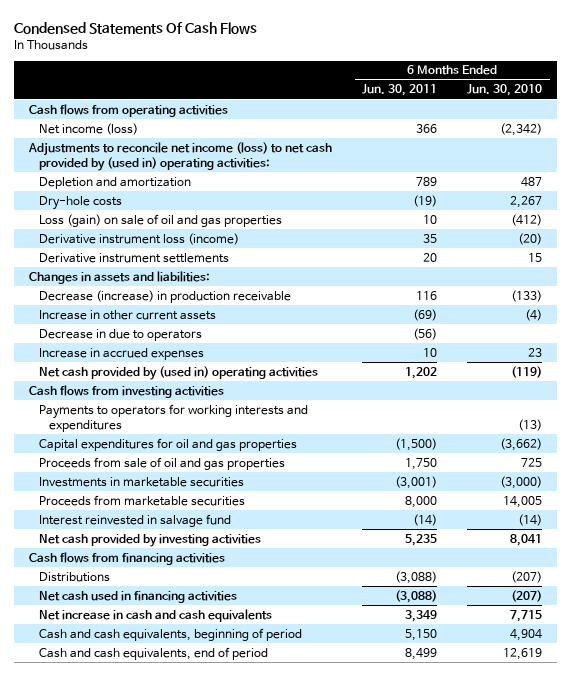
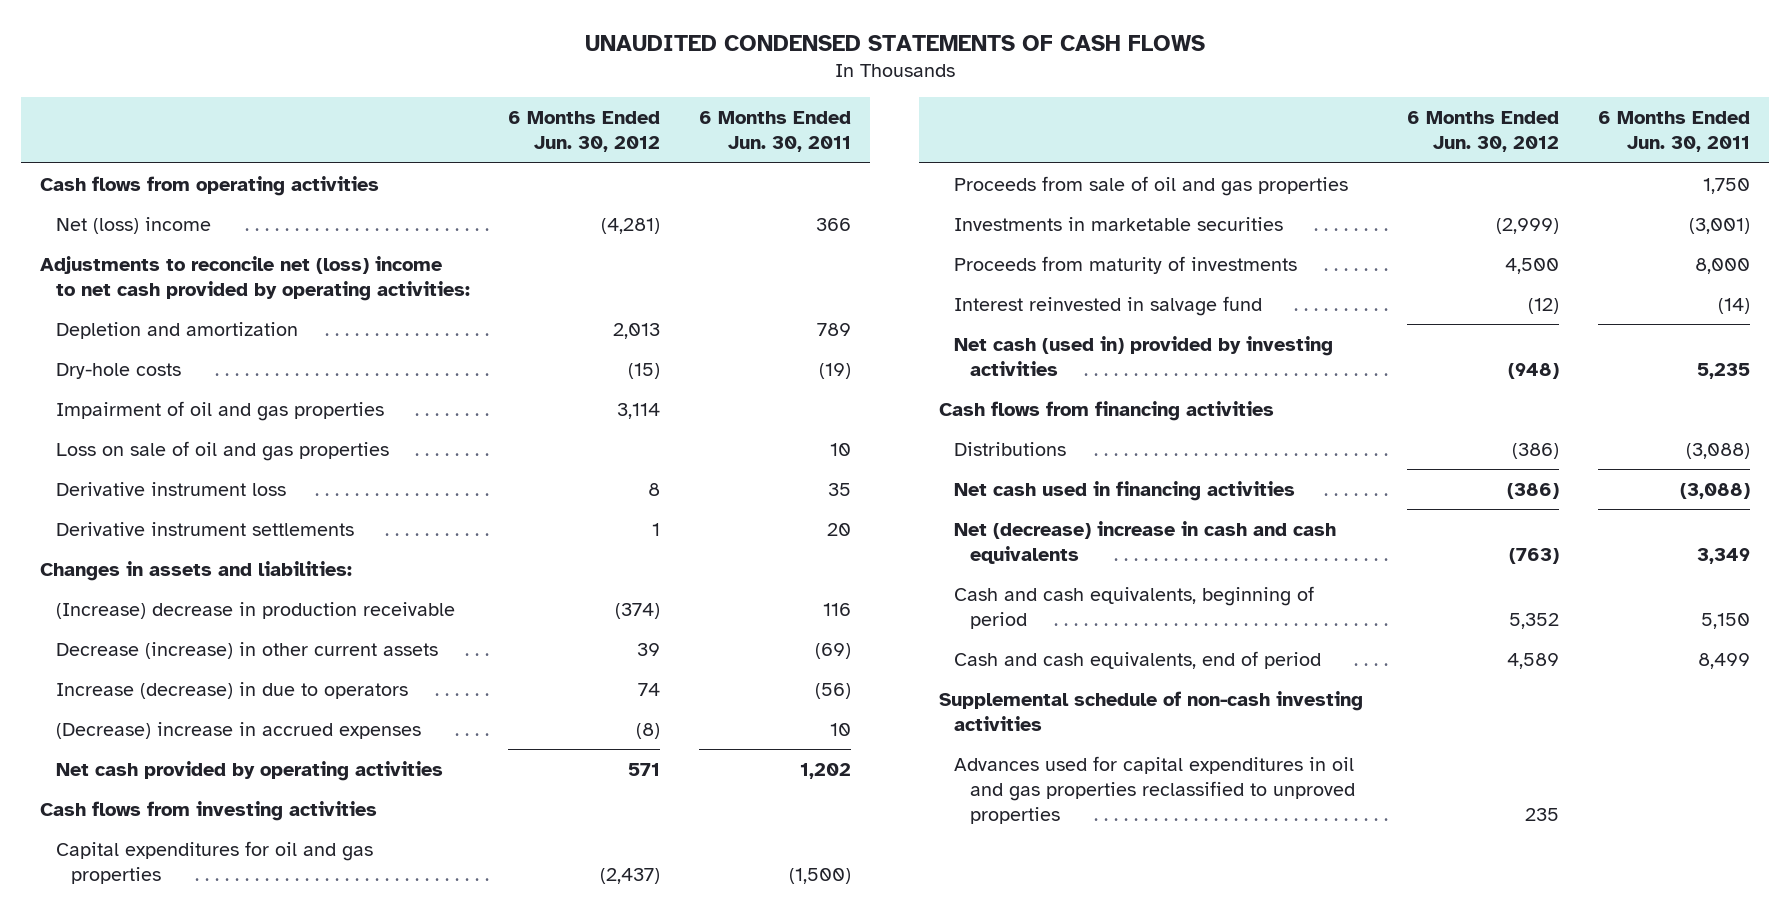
[13,21,257,34] Condensed Statements Of Cash Flows -> [584,34,1205,51] UNAUDITED CONDENSED STATEMENTS OF CASH FLOWS
[467,84,543,97] Jun. 30, 2010 -> none
none -> [508,110,661,152] 6 Months Ended Jun. 30, 2012
[39,122,139,135] Net income (loss) -> [55,216,211,234] Net (loss) income
[28,141,333,171] Adjustments to reconcile net income (loss) to net cash provided by (used in) operating activities: -> [39,255,470,301] Adjustments to reconcile net (loss) income to net cash provided by operating activities:
none -> [55,400,384,421] Impairment of oil and gas properties
[39,213,283,227] Loss (gain) on sale of oil and gas properties -> [55,440,389,461] Loss on sale of oil and gas properties
[39,232,240,245] Derivative instrument loss (income) -> [55,481,286,496] Derivative instrument loss
[39,289,292,303] Decrease (increase) in production receivable -> [55,601,455,619] (Increase) decrease in production receivable
[39,309,217,320] Increase in other current assets -> [55,641,438,659] Decrease (increase) in other current assets
[39,328,203,341] Decrease in due to operators -> [55,681,408,699] Increase (decrease) in due to operators
[39,347,205,360] Increase in accrued expenses -> [55,721,421,739] (Decrease) increase in accrued expenses
[39,365,319,380] Net cash provided by (used in) operating activities -> [55,760,443,781] Net cash provided by operating activities
[39,403,309,432] Payments to operators for working interests and expenditures -> none
[39,494,246,506] Proceeds from marketable securities -> [954,255,1298,274] Proceeds from maturity of investments
[39,533,262,547] Net cash provided by investing activities -> [954,335,1334,376] Net cash (used in) provided by investing activities
[39,608,273,622] Net increase in cash and cash equivalents -> [954,520,1337,564] Net (decrease) increase in cash and cash equivalents
none -> [938,690,1363,731] Supplemental schedule of non-cash investing activities
none -> [954,755,1356,825] Advances used for capital expenditures in oil and gas properties reclassified to unproved properties

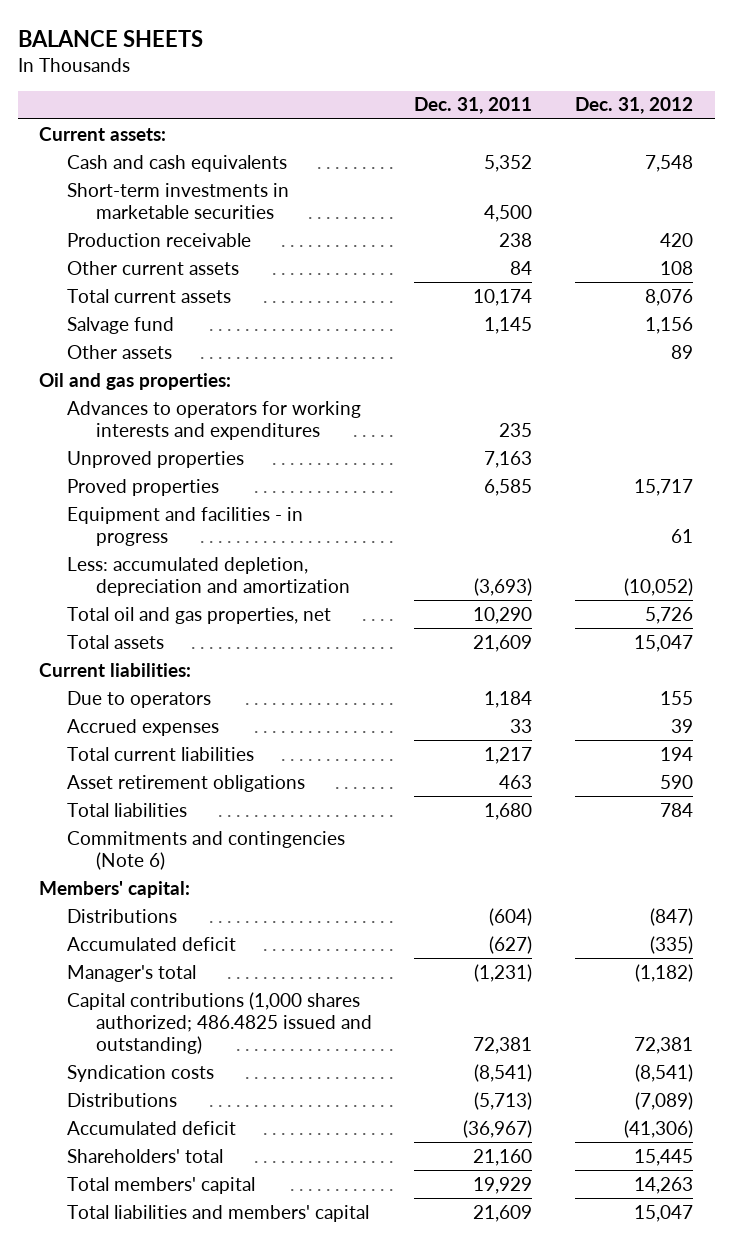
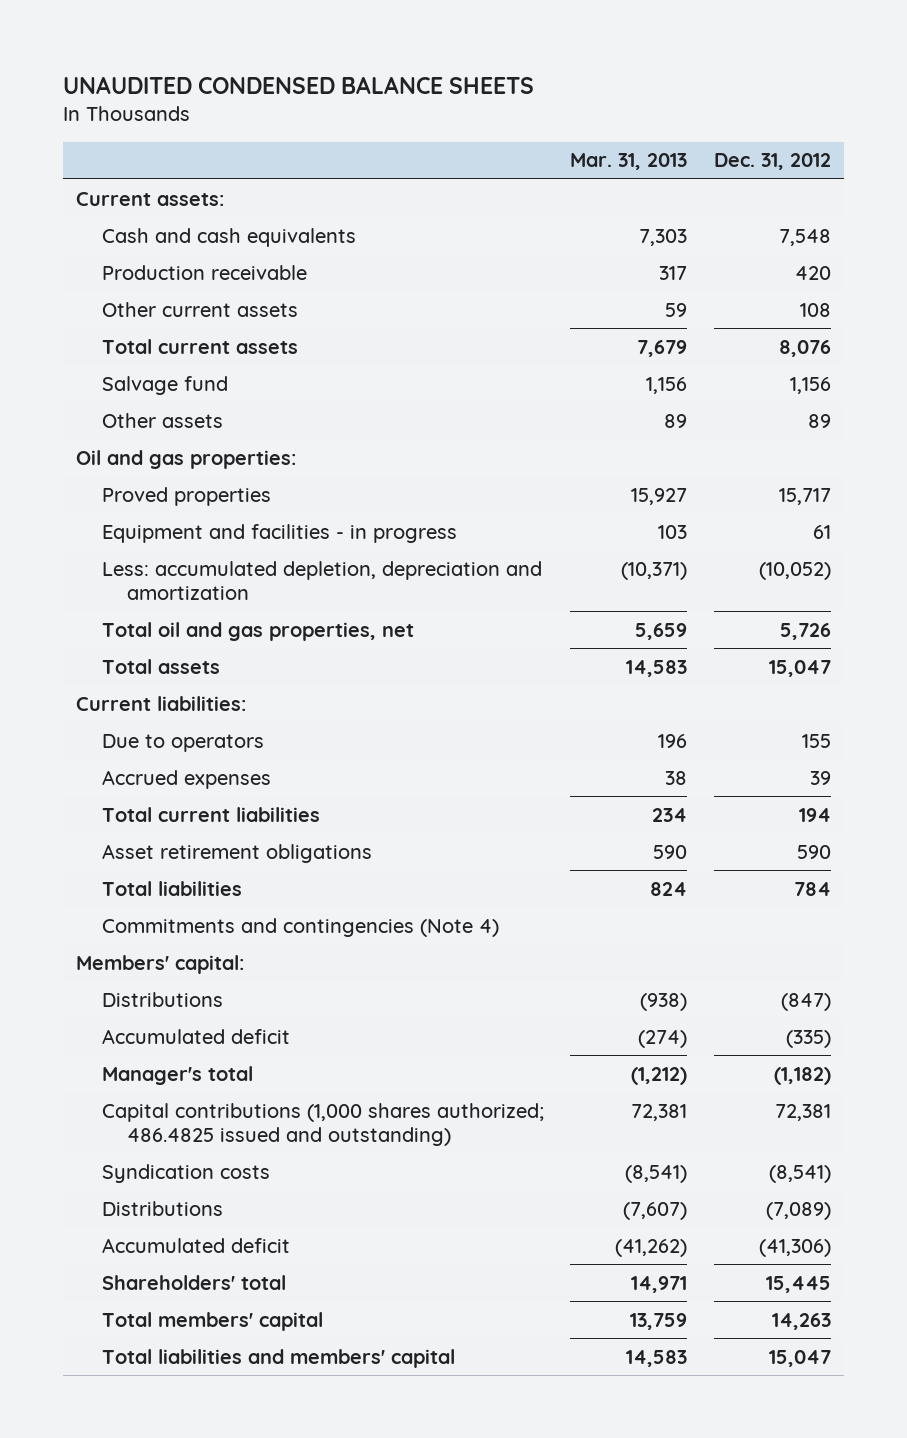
[17,29,203,47] BALANCE SHEETS -> [63,76,535,95] UNAUDITED CONDENSED BALANCE SHEETS
[414,97,533,115] Dec. 31, 2011 -> none
none -> [570,153,688,171] Mar. 31, 2013
[67,182,290,219] Short-term investments in marketable securities -> none
[67,400,362,440] Advances to operators for working interests and expenditures -> none
[67,450,245,468] Unproved properties -> none
[67,830,346,870] Commitments and contingencies (Note 6) -> [101,917,499,937] Commitments and contingencies (Note 4)

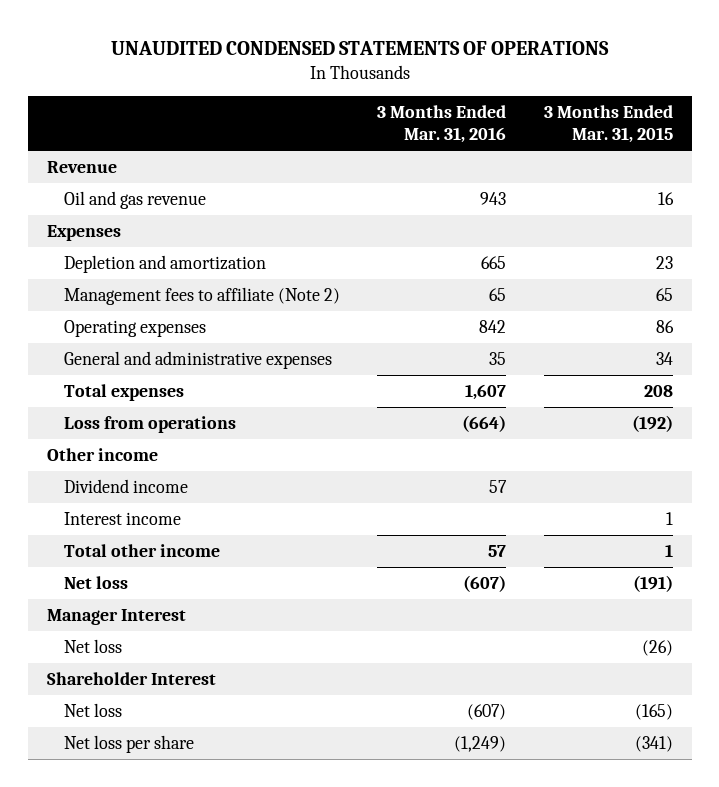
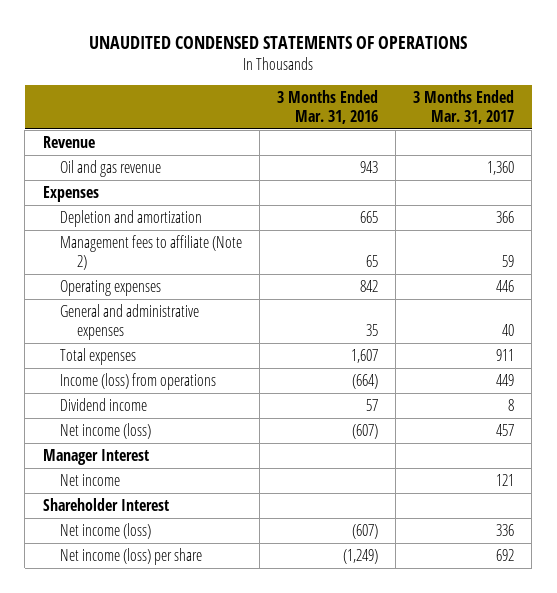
[543,105,673,144] 3 Months Ended Mar. 31, 2015 -> none
none -> [413,89,515,124] 3 Months Ended Mar. 31, 2017
[46,447,158,461] Other income -> none
[63,415,236,433] Loss from operations -> [59,372,216,390] Income (loss) from operations
[63,511,181,525] Interest income -> none
[63,543,220,557] Total other income -> none
[63,575,128,589] Net loss -> [59,422,151,439] Net income (loss)
[63,638,122,653] Net loss -> [59,473,120,486] Net income
[63,702,122,717] Net loss -> [59,522,151,539] Net income (loss)
[63,734,194,753] Net loss per share -> [59,547,202,565] Net income (loss) per share

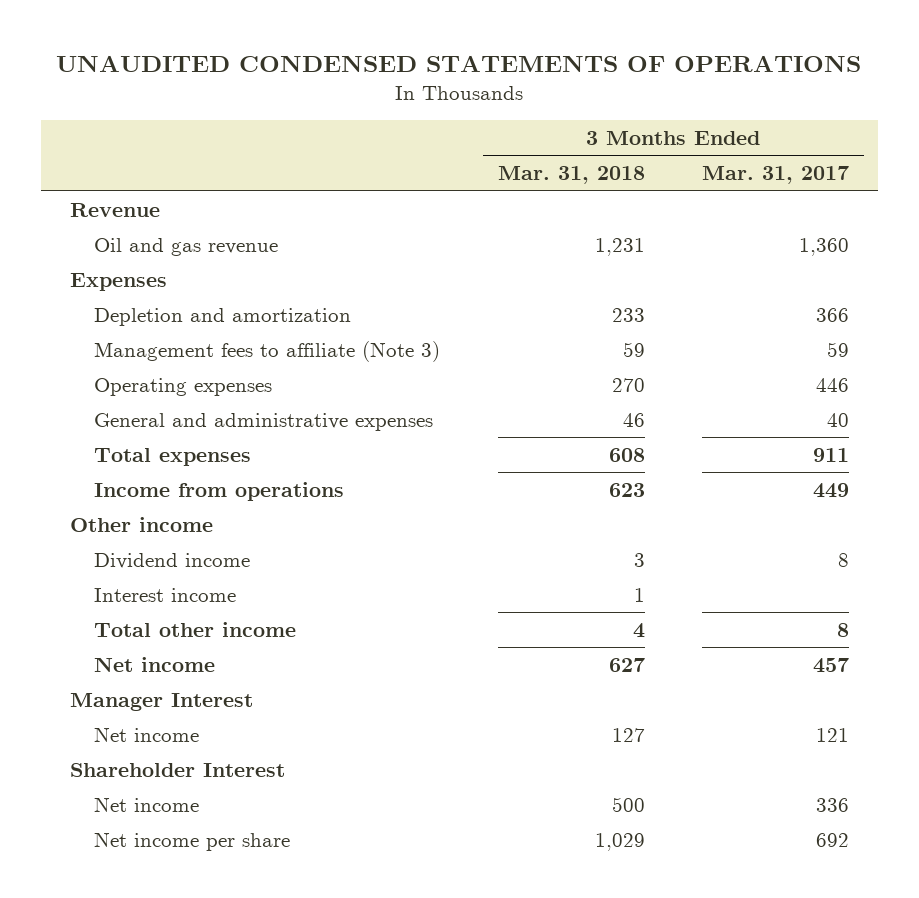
[276,89,378,124] 3 Months Ended Mar. 31, 2016 -> none
none -> [497,166,645,185] Mar. 31, 2018
[59,234,242,270] Management fees to affiliate (Note 2) -> [93,340,440,362] Management fees to affiliate (Note 3)
[59,372,216,390] Income (loss) from operations -> [93,481,344,501] Income from operations
none -> [69,516,213,532] Other income
none -> [93,587,236,602] Interest income
none -> [93,621,296,637] Total other income
[59,422,151,439] Net income (loss) -> [93,656,215,672] Net income
[59,522,151,539] Net income (loss) -> [93,796,199,812] Net income
[59,547,202,565] Net income (loss) per share -> [93,831,290,851] Net income per share

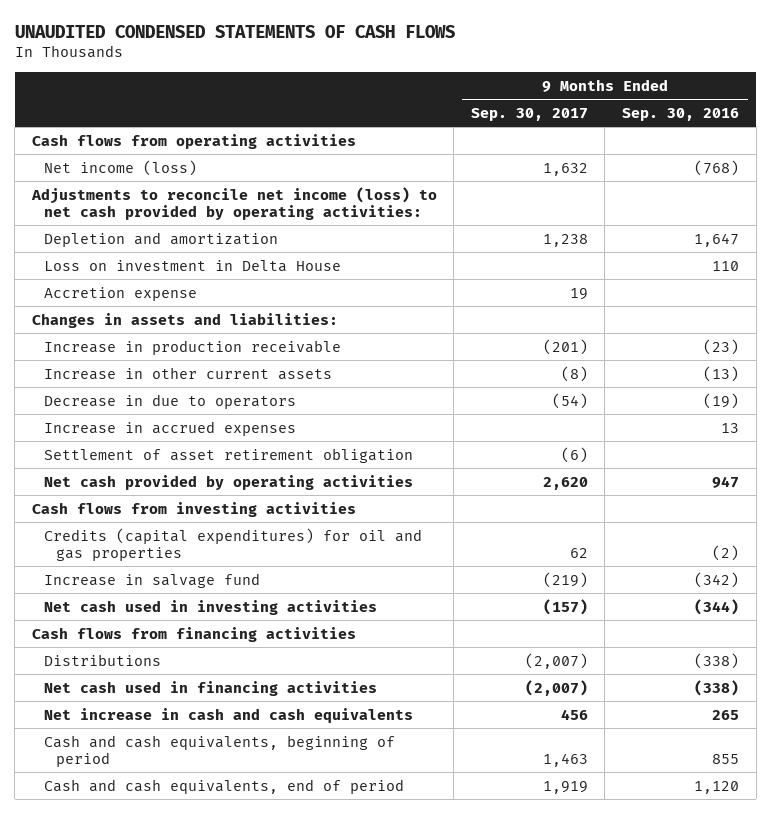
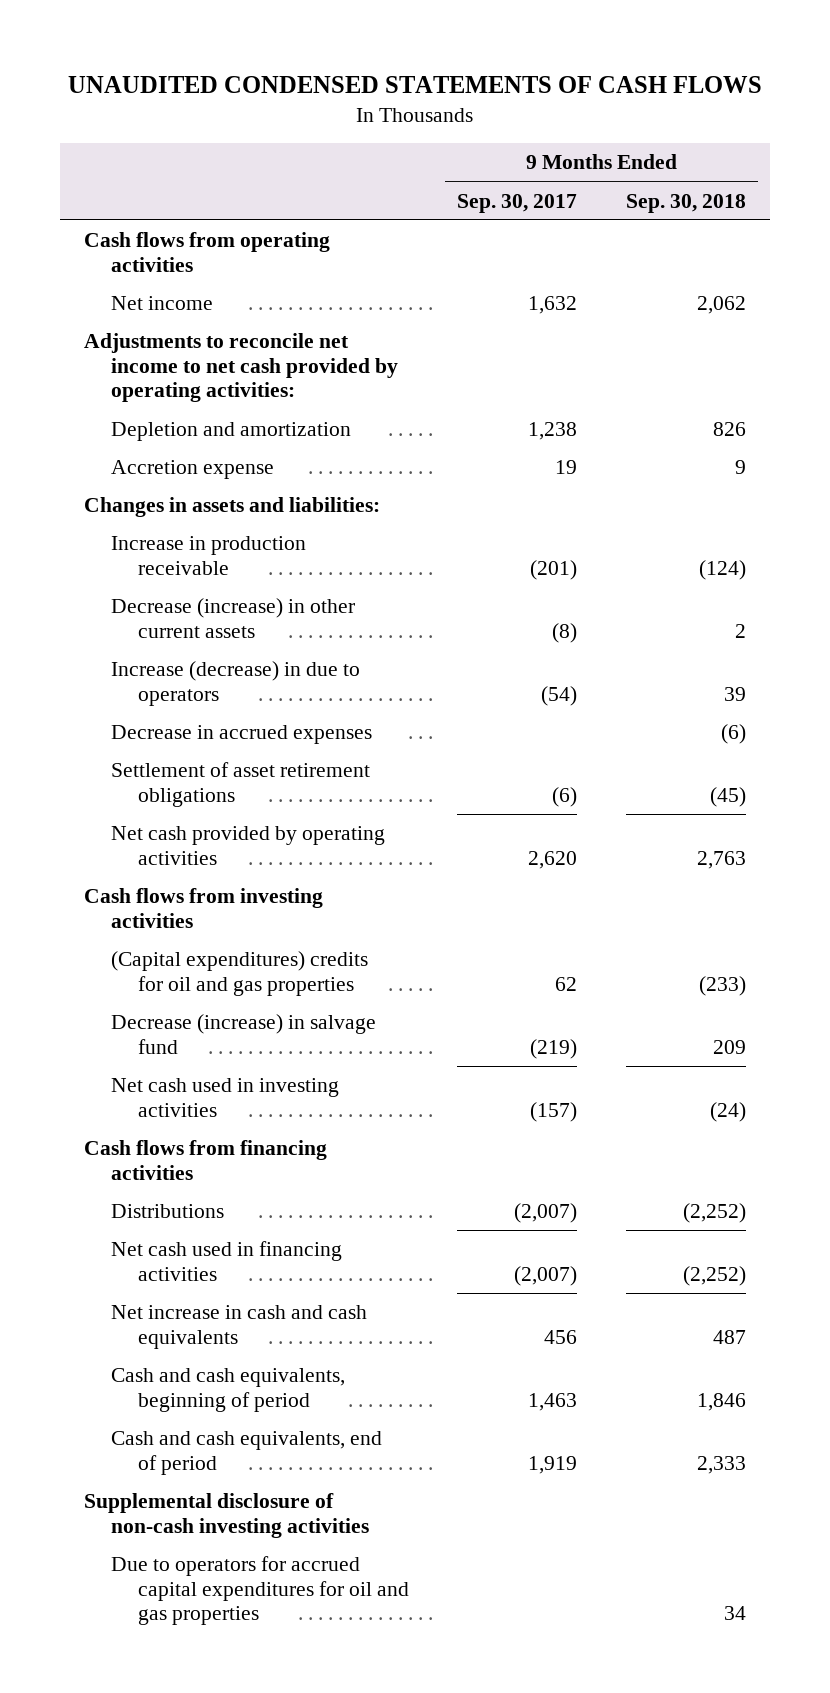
[621,107,739,121] Sep. 30, 2016 -> none
none -> [625,193,746,213] Sep. 30, 2018
[43,159,197,176] Net income (loss) -> [111,296,214,311] Net income
[30,186,437,220] Adjustments to reconcile net income (loss) to net cash provided by operating activities: -> [84,333,399,403] Adjustments to reconcile net income to net cash provided by operating activities:
[43,259,341,272] Loss on investment in Delta House -> none
[43,366,332,380] Increase in other current assets -> [111,598,356,638] Decrease (increase) in other current assets
[43,393,296,409] Decrease in due to operators -> [111,661,361,706] Increase (decrease) in due to operators
[43,420,296,436] Increase in accrued expenses -> [111,725,373,745] Decrease in accrued expenses
[43,447,413,463] Settlement of asset retirement obligation -> [111,762,371,807] Settlement of asset retirement obligations
[43,527,422,561] Credits (capital expenditures) for oil and gas properties -> [111,951,369,996] (Capital expenditures) credits for oil and gas properties
[43,572,260,588] Increase in salvage fund -> [111,1014,377,1054] Decrease (increase) in salvage fund
none -> [84,1493,370,1538] Supplemental disclosure of non-cash investing activities
none -> [111,1556,409,1626] Due to operators for accrued capital expenditures for oil and gas properties

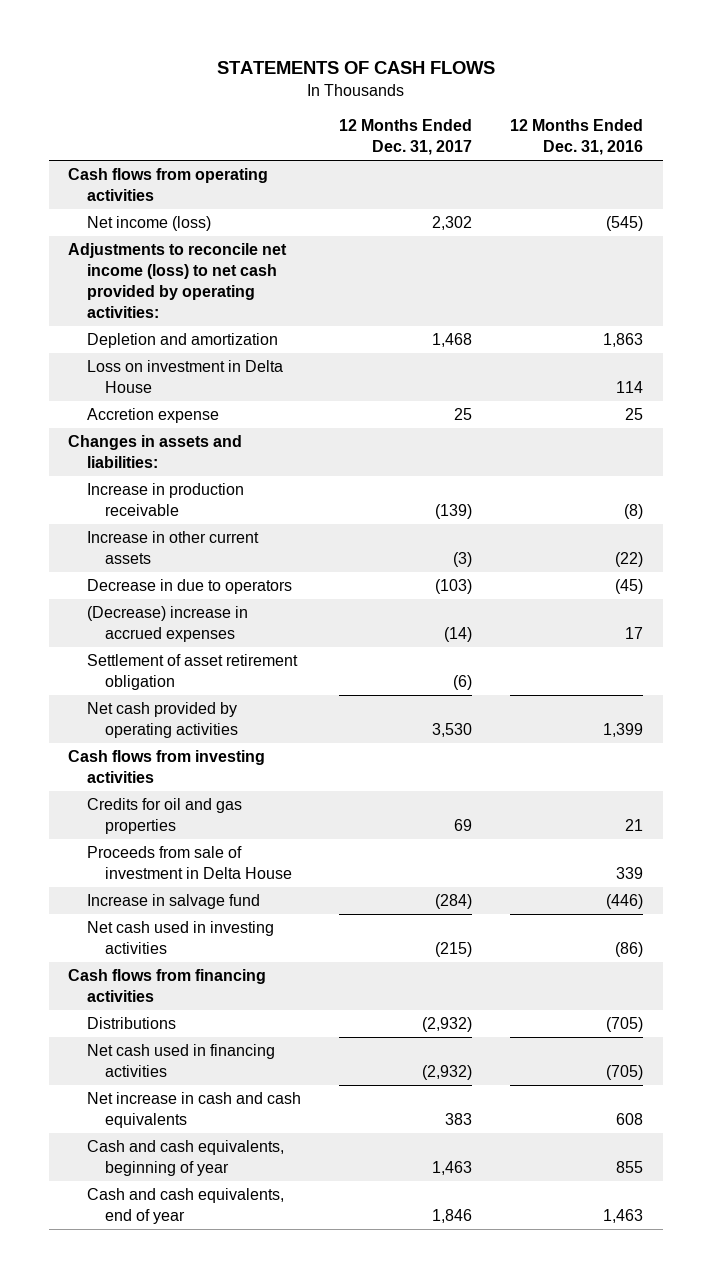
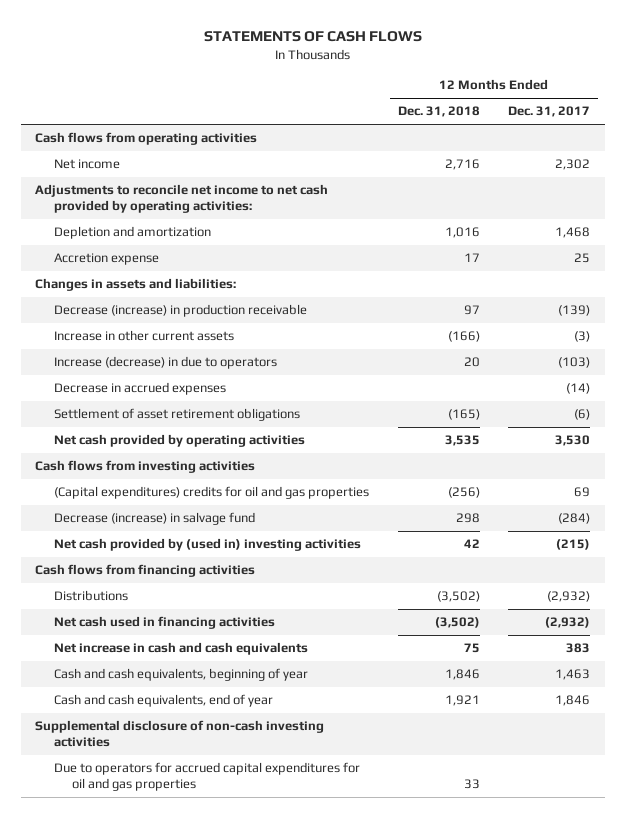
[510,119,644,156] 12 Months Ended Dec. 31, 2016 -> none
none -> [397,106,480,118] Dec. 31, 2018
[86,216,211,232] Net income (loss) -> [53,159,120,170] Net income
[67,243,287,319] Adjustments to reconcile net income (loss) to net cash provided by operating activities: -> [35,184,329,214] Adjustments to reconcile net income to net cash provided by operating activities:
[86,360,283,394] Loss on investment in Delta House -> none
[86,483,244,517] Increase in production receivable -> [53,304,307,318] Decrease (increase) in production receivable
[86,579,292,595] Decrease in due to operators -> [53,356,277,370] Increase (decrease) in due to operators
[86,606,248,643] (Decrease) increase in accrued expenses -> [53,382,226,396] Decrease in accrued expenses
[86,654,298,691] Settlement of asset retirement obligation -> [53,408,300,422] Settlement of asset retirement obligations
[86,846,293,880] Proceeds from sale of investment in Delta House -> none
[86,798,242,835] Credits for oil and gas properties -> [53,486,369,500] (Capital expenditures) credits for oil and gas properties
[86,894,260,910] Increase in salvage fund -> [53,512,255,526] Decrease (increase) in salvage fund
[86,921,274,955] Net cash used in investing activities -> [53,538,361,552] Net cash provided by (used in) investing activities
none -> [35,720,325,748] Supplemental disclosure of non-cash investing activities
none -> [53,762,360,792] Due to operators for accrued capital expenditures for oil and gas properties

